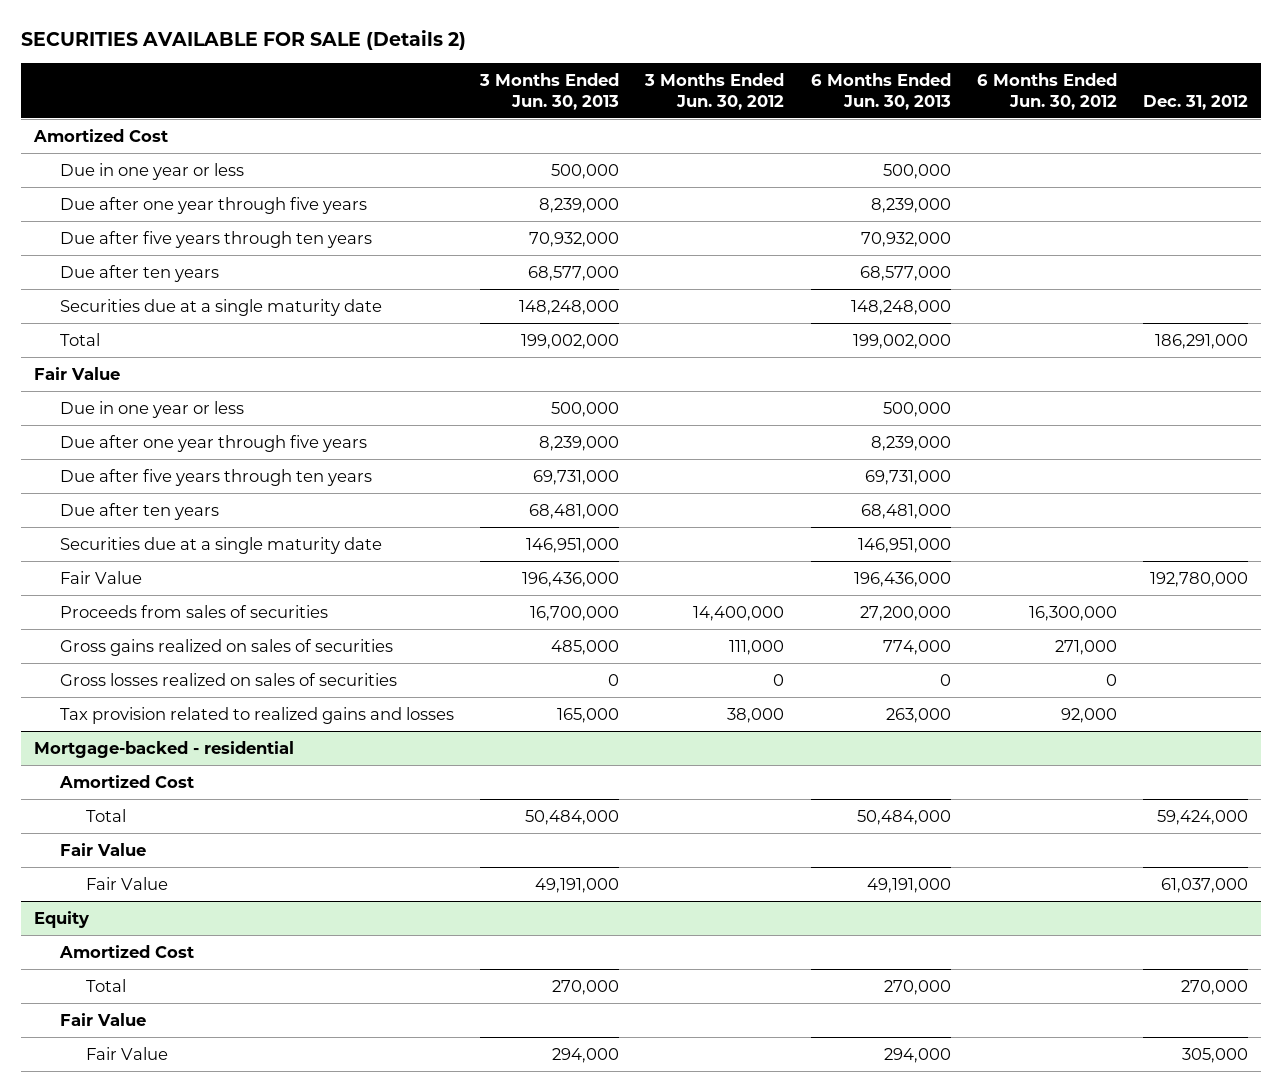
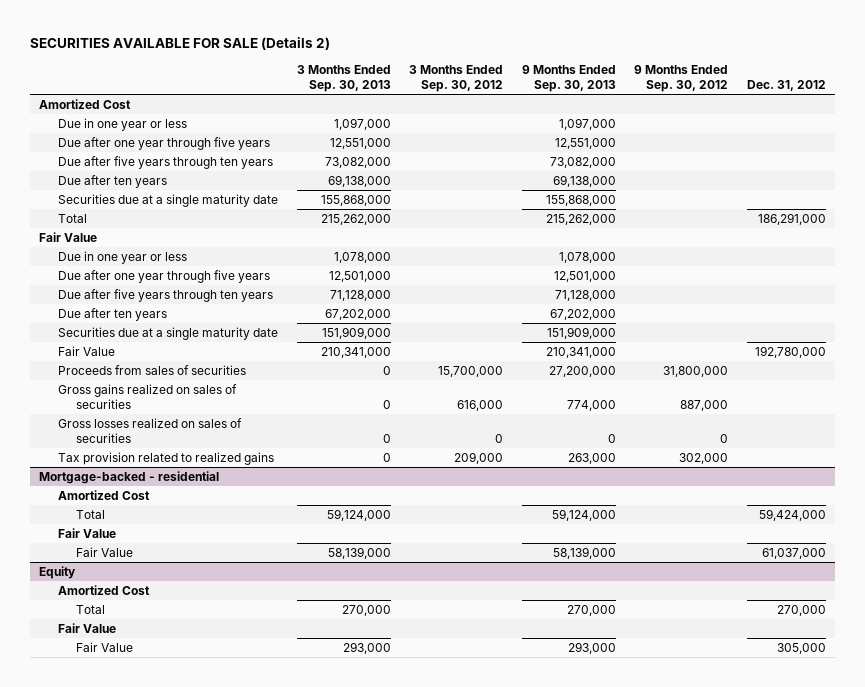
[479,72,620,110] 3 Months Ended Jun. 30, 2013 -> none
[644,72,785,110] 3 Months Ended Jun. 30, 2012 -> none
[810,72,951,110] 6 Months Ended Jun. 30, 2013 -> none
[977,72,1118,110] 6 Months Ended Jun. 30, 2012 -> none
none -> [296,64,391,93] 3 Months Ended Sep. 30, 2013
none -> [409,64,504,93] 3 Months Ended Sep. 30, 2012
none -> [521,64,616,93] 9 Months Ended Sep. 30, 2013
none -> [634,64,729,93] 9 Months Ended Sep. 30, 2012
[59,706,454,724] Tax provision related to realized gains and losses -> [57,451,274,465] Tax provision related to realized gains

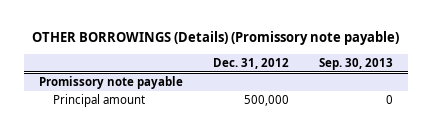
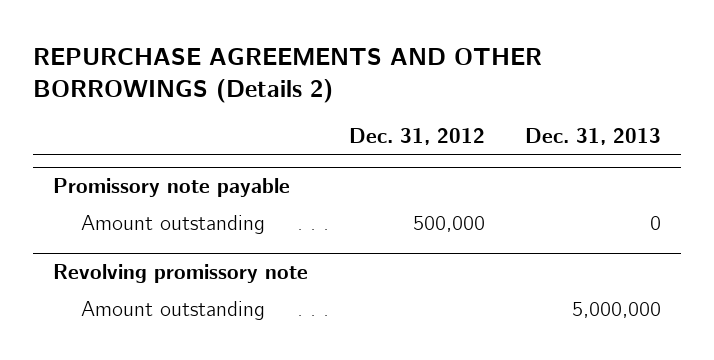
[32,31,400,46] OTHER BORROWINGS (Details) (Promissory note payable) -> [33,47,543,103] REPURCHASE AGREEMENTS AND OTHER BORROWINGS (Details 2)
[319,57,394,70] Sep. 30, 2013 -> none
none -> [525,127,662,145] Dec. 31, 2013
[52,94,145,108] Principal amount -> [81,214,266,234] Amount outstanding
none -> [53,263,309,283] Revolving promissory note
none -> [81,300,266,320] Amount outstanding

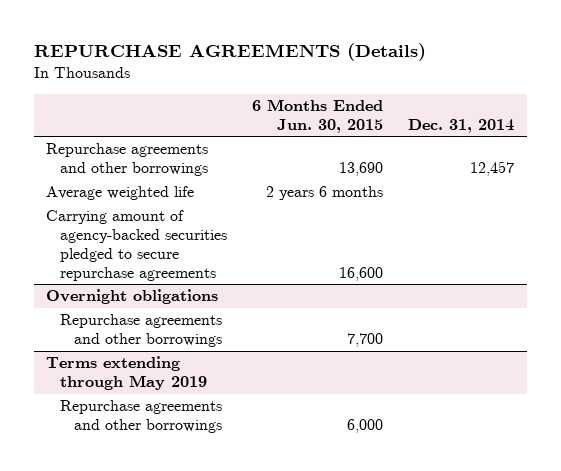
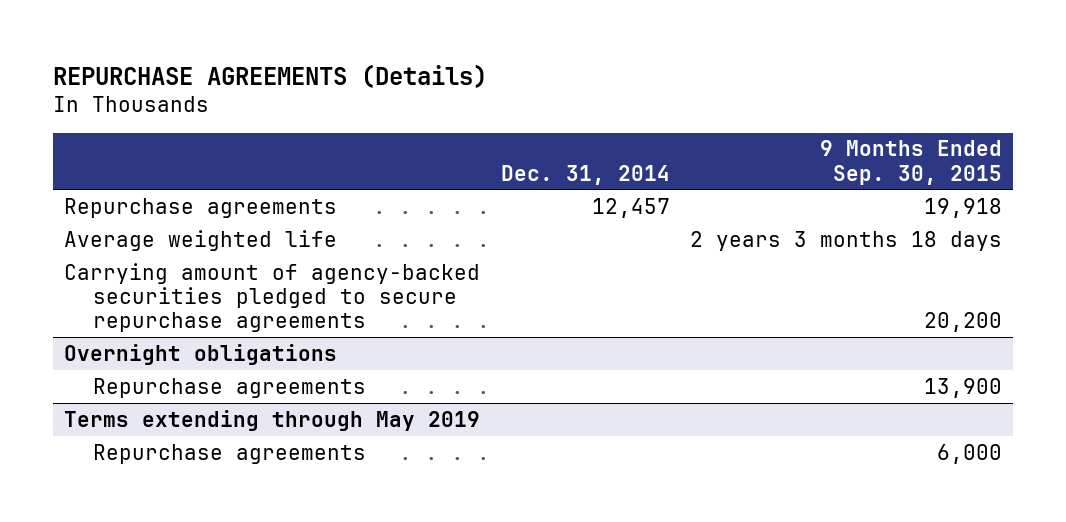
[252,98,384,133] 6 Months Ended Jun. 30, 2015 -> none
none -> [820,140,1003,185] 9 Months Ended Sep. 30, 2015
[46,143,209,177] Repurchase agreements and other borrowings -> [63,197,337,218] Repurchase agreements
[60,314,223,348] Repurchase agreements and other borrowings -> [92,377,366,398] Repurchase agreements
[60,400,223,434] Repurchase agreements and other borrowings -> [92,443,366,464] Repurchase agreements

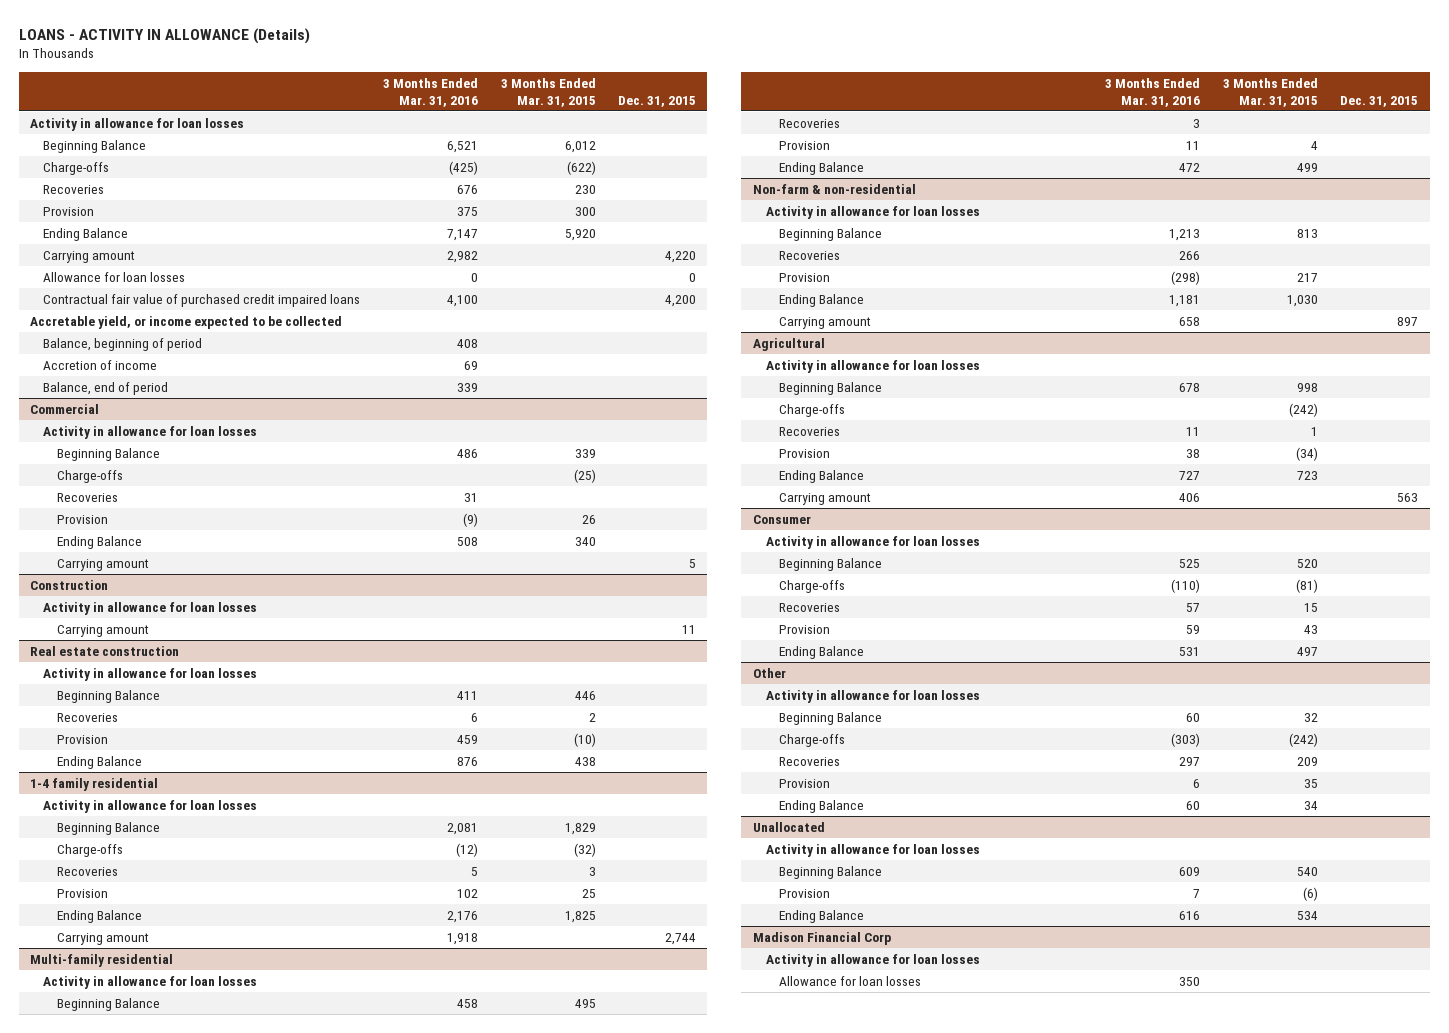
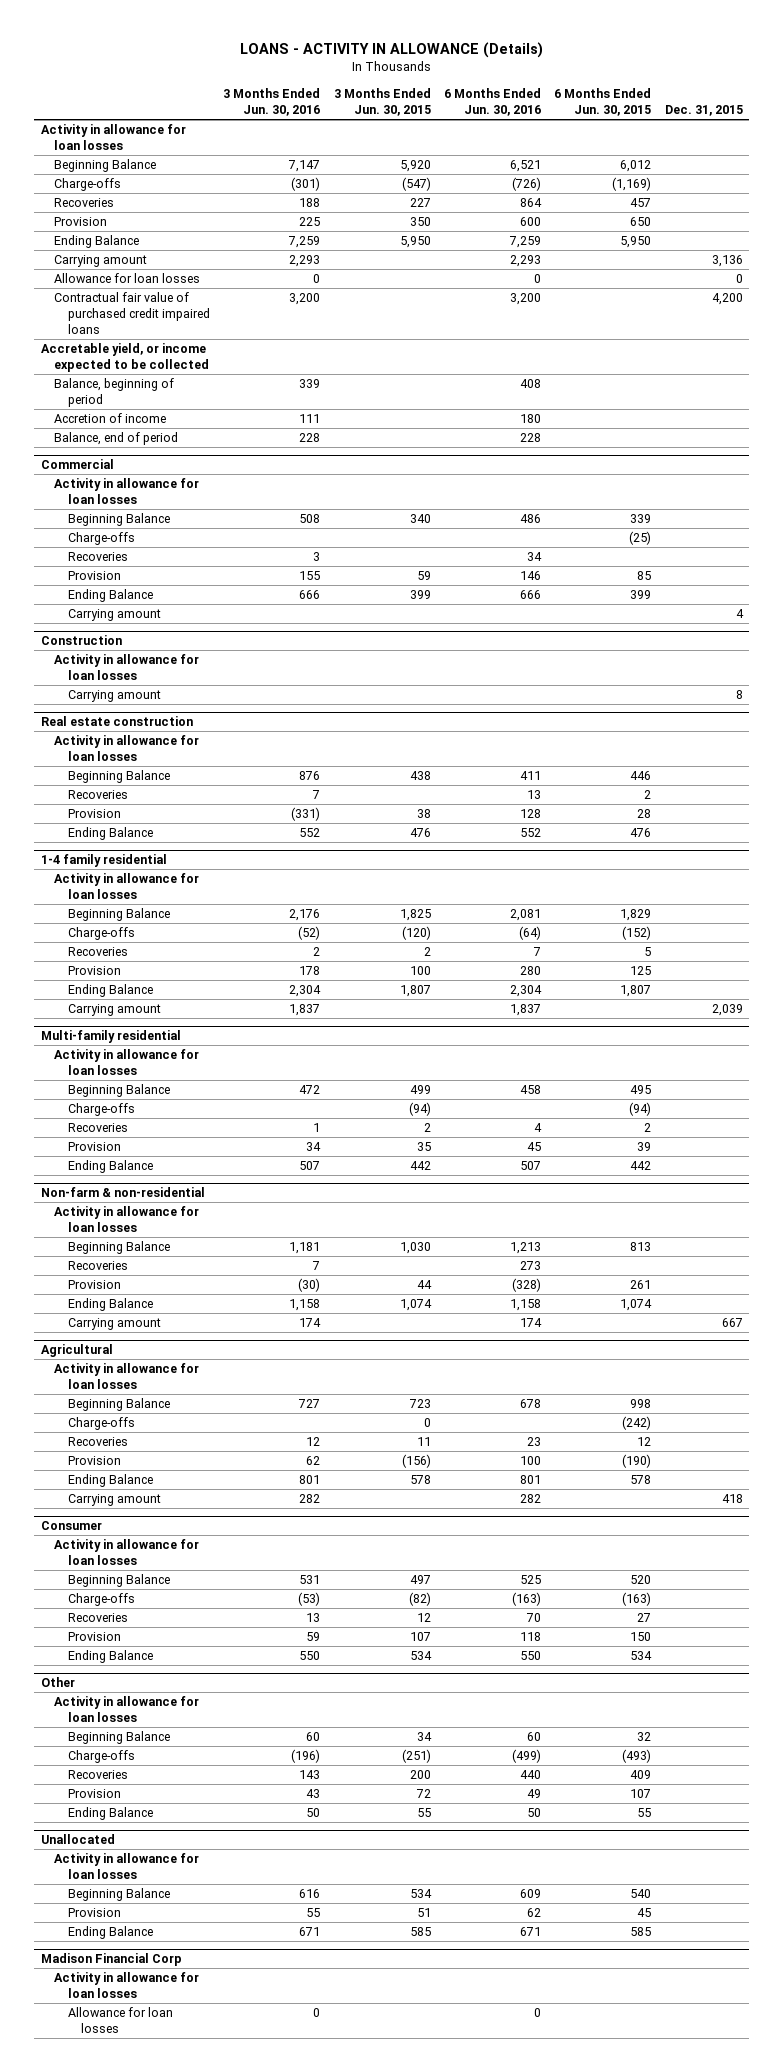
[383,77,479,107] 3 Months Ended Mar. 31, 2016 -> none
[500,77,596,107] 3 Months Ended Mar. 31, 2015 -> none
none -> [223,87,321,116] 3 Months Ended Jun. 30, 2016
none -> [333,87,431,116] 3 Months Ended Jun. 30, 2015
none -> [443,87,541,116] 6 Months Ended Jun. 30, 2016
none -> [554,87,652,116] 6 Months Ended Jun. 30, 2015
[665,250,697,263] 4,220 -> [711,255,743,268] 3,136
[689,558,697,568] 5 -> [735,609,744,619] 4
[682,624,697,634] 11 -> [735,690,743,700] 8
[665,932,697,945] 2,744 -> [711,1004,743,1017] 2,039
none -> [67,1103,135,1117] Charge-offs
[1397,316,1419,326] 897 -> [721,1318,743,1328] 667
[1397,492,1419,502] 563 -> [721,1494,743,1504] 418

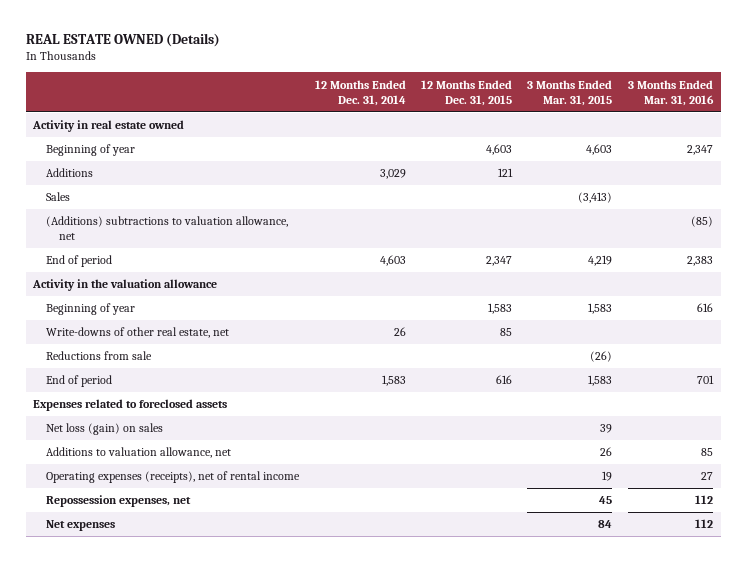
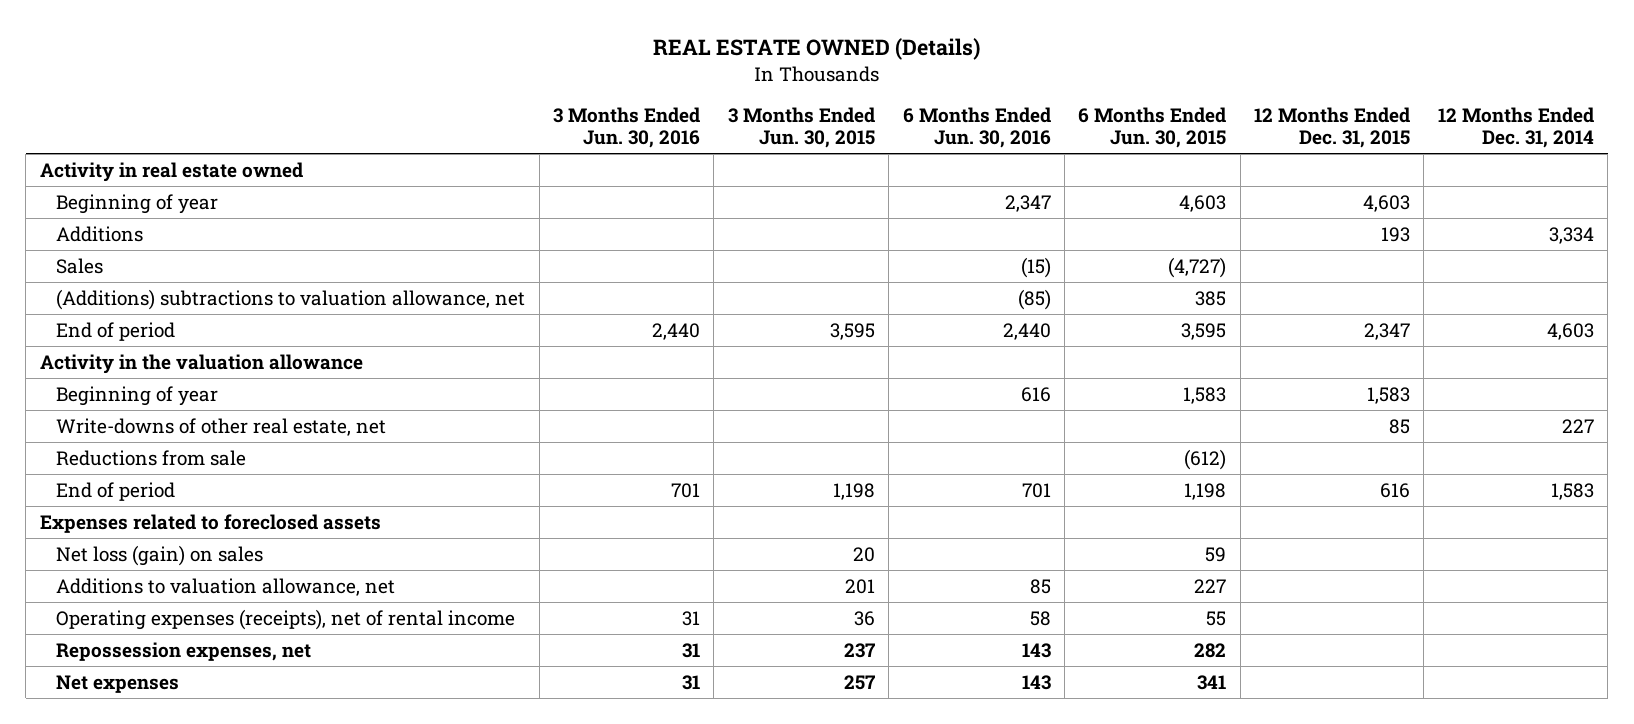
[527,79,613,106] 3 Months Ended Mar. 31, 2015 -> none
[627,79,714,106] 3 Months Ended Mar. 31, 2016 -> none
none -> [553,107,701,149] 3 Months Ended Jun. 30, 2016
none -> [727,107,875,149] 3 Months Ended Jun. 30, 2015
none -> [902,107,1051,149] 6 Months Ended Jun. 30, 2016
none -> [1078,107,1227,149] 6 Months Ended Jun. 30, 2015
[379,169,406,180] 3,029 -> [1548,226,1594,244] 3,334
[498,168,514,178] 121 -> [1381,226,1411,242] 193
[393,327,406,337] 26 -> [1561,418,1594,433] 227

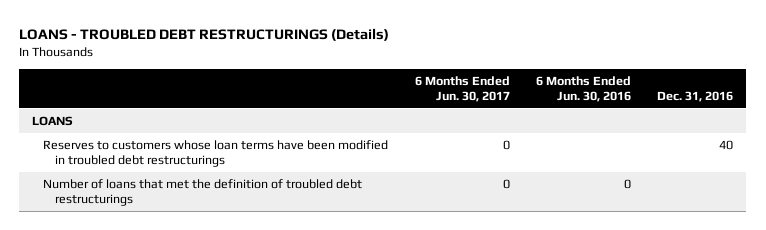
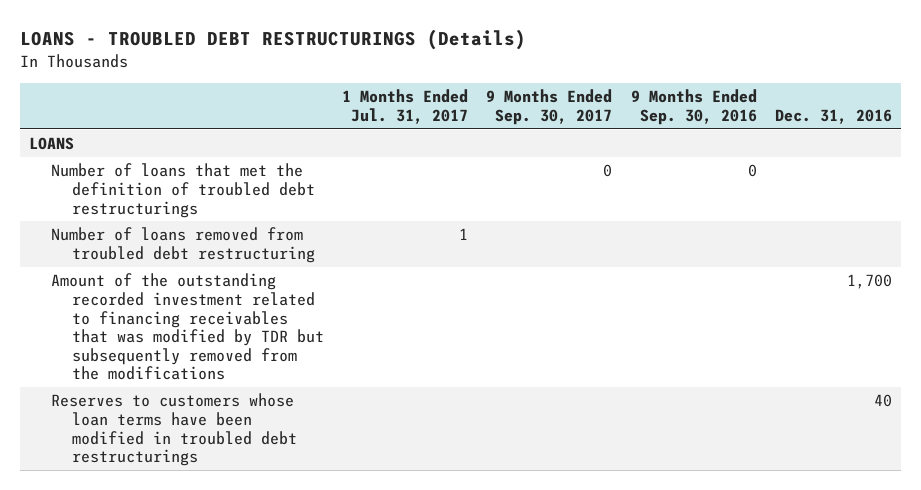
[414,76,510,103] 6 Months Ended Jun. 30, 2017 -> none
[536,76,632,103] 6 Months Ended Jun. 30, 2016 -> none
none -> [342,89,469,124] 1 Months Ended Jul. 31, 2017
none -> [486,89,613,125] 9 Months Ended Sep. 30, 2017
none -> [630,89,757,125] 9 Months Ended Sep. 30, 2016
none -> [50,227,315,263] Number of loans removed from troubled debt restructuring
none -> [50,273,324,381] Amount of the outstanding recorded investment related to financing receivables that was modified by TDR but subsequently removed from the modifications
[43,140,389,168] Reserves to customers whose loan terms have been modified in troubled debt restructurings -> [50,393,297,467] Reserves to customers whose loan terms have been modified in troubled debt restructurings

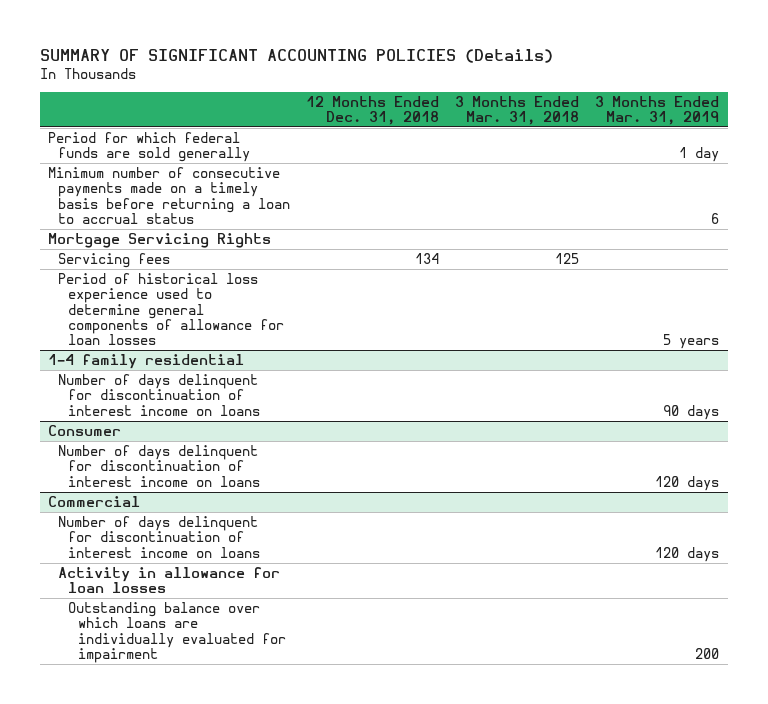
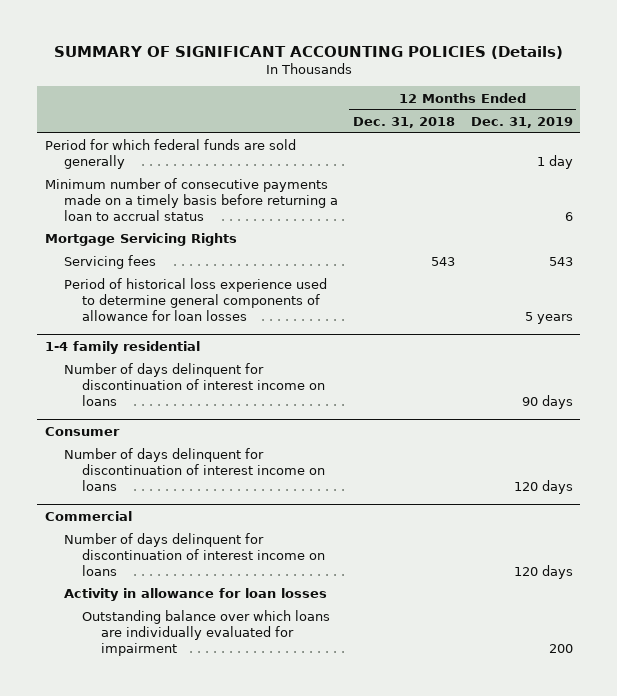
[455,95,580,126] 3 Months Ended Mar. 31, 2018 -> none
[595,95,720,126] 3 Months Ended Mar. 31, 2019 -> none
none -> [470,116,573,128] Dec. 31, 2019
[415,252,440,264] 134 -> [431,257,456,267] 543

